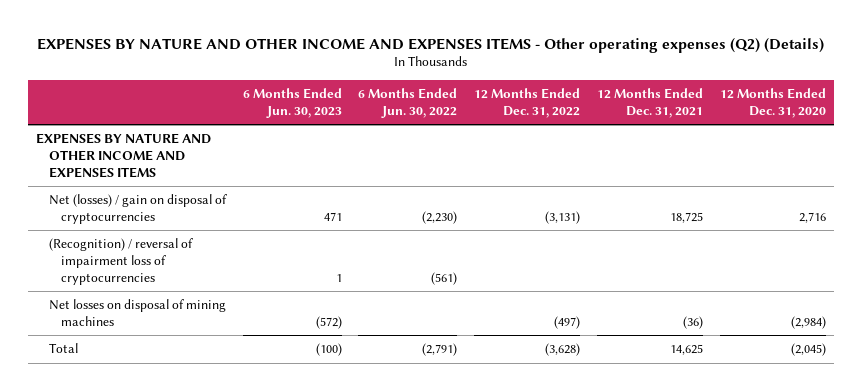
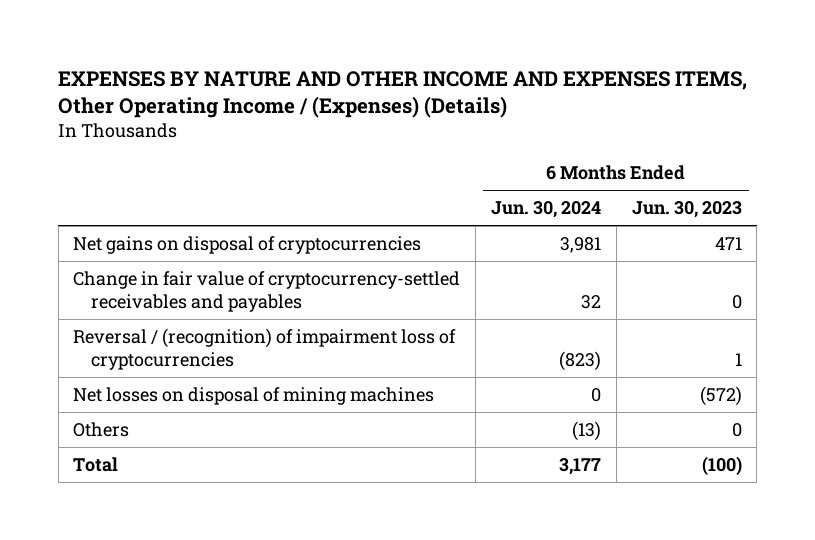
[37,37,825,53] EXPENSES BY NATURE AND OTHER INCOME AND EXPENSES ITEMS - Other operating expenses (Q2) (Details) -> [58,70,748,119] EXPENSES BY NATURE AND OTHER INCOME AND EXPENSES ITEMS, Other Operating Income / (Expenses) (Details)
[358,87,458,118] 6 Months Ended Jun. 30, 2022 -> none
[474,87,581,118] 12 Months Ended Dec. 31, 2022 -> none
[597,87,704,118] 12 Months Ended Dec. 31, 2021 -> none
[719,87,826,118] 12 Months Ended Dec. 31, 2020 -> none
none -> [490,201,601,219] Jun. 30, 2024
[36,133,212,179] EXPENSES BY NATURE AND OTHER INCOME AND EXPENSES ITEMS -> none
[48,194,227,225] Net (losses) / gain on disposal of cryptocurrencies -> [73,236,422,255] Net gains on disposal of cryptocurrencies
none -> [73,271,461,312] Change in fair value of cryptocurrency-settled receivables and payables
[48,238,193,286] (Recognition) / reversal of impairment loss of cryptocurrencies -> [73,328,457,370] Reversal / (recognition) of impairment loss of cryptocurrencies
none -> [73,422,130,438] Others

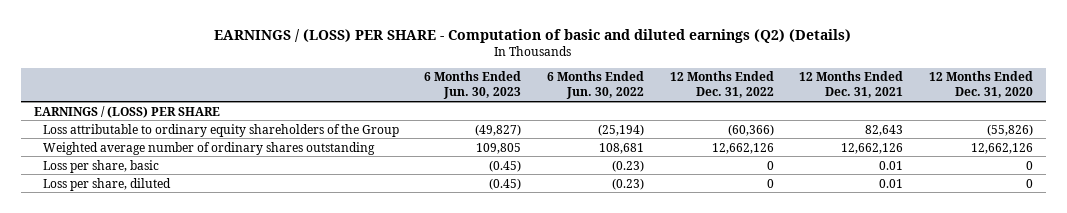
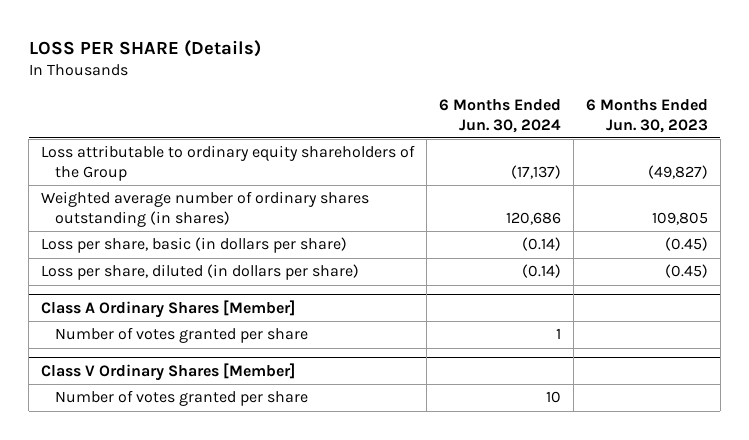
[214,28,852,43] EARNINGS / (LOSS) PER SHARE - Computation of basic and diluted earnings (Q2) (Details) -> [28,39,261,57] LOSS PER SHARE (Details)
[546,71,644,100] 6 Months Ended Jun. 30, 2022 -> none
[669,71,774,99] 12 Months Ended Dec. 31, 2022 -> none
[799,71,904,99] 12 Months Ended Dec. 31, 2021 -> none
[928,71,1033,99] 12 Months Ended Dec. 31, 2020 -> none
none -> [438,98,561,133] 6 Months Ended Jun. 30, 2024
[33,105,220,118] EARNINGS / (LOSS) PER SHARE -> none
[42,141,375,155] Weighted average number of ordinary shares outstanding -> [40,191,369,228] Weighted average number of ordinary shares outstanding (in shares)
[42,159,159,173] Loss per share, basic -> [40,237,347,254] Loss per share, basic (in dollars per share)
[42,177,171,191] Loss per share, diluted -> [40,264,359,281] Loss per share, diluted (in dollars per share)
none -> [40,300,295,319] Class A Ordinary Shares [Member]
none -> [55,327,309,344] Number of votes granted per share
none -> [40,363,295,382] Class V Ordinary Shares [Member]
none -> [55,390,309,407] Number of votes granted per share

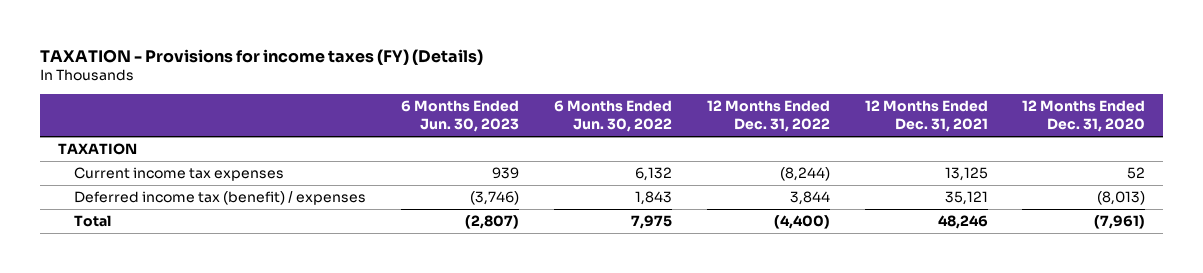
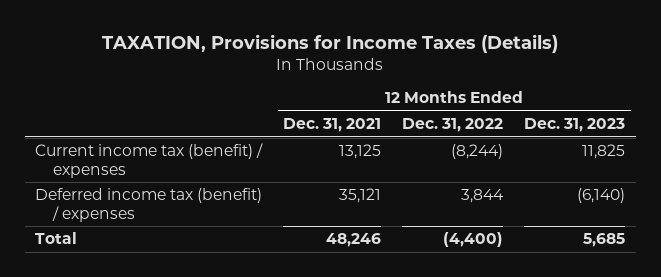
[40,48,484,65] TAXATION - Provisions for income taxes (FY) (Details) -> [102,33,559,53] TAXATION, Provisions for Income Taxes (Details)
[401,100,520,133] 6 Months Ended Jun. 30, 2023 -> none
[553,100,672,133] 6 Months Ended Jun. 30, 2022 -> none
[1022,100,1146,133] 12 Months Ended Dec. 31, 2020 -> none
none -> [524,118,626,133] Dec. 31, 2023
[57,143,137,156] TAXATION -> none
[74,167,285,182] Current income tax expenses -> [35,143,264,178] Current income tax (benefit) / expenses

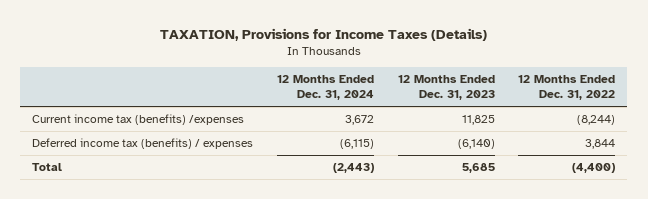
[283,118,382,133] Dec. 31, 2021 -> none
none -> [277,75,375,101] 12 Months Ended Dec. 31, 2024
[35,143,264,178] Current income tax (benefit) / expenses -> [32,114,245,126] Current income tax (benefits) /expenses
[35,188,263,222] Deferred income tax (benefit) / expenses -> [32,138,254,150] Deferred income tax (benefits) / expenses

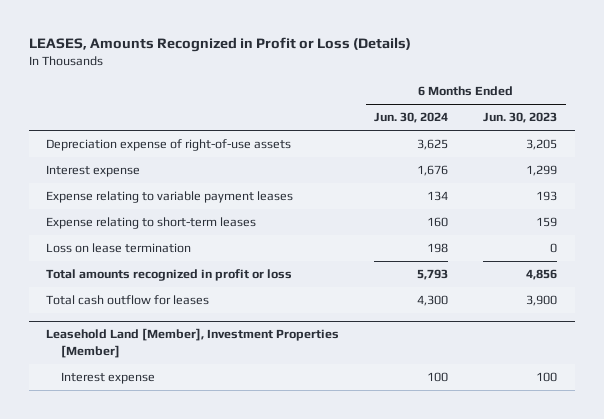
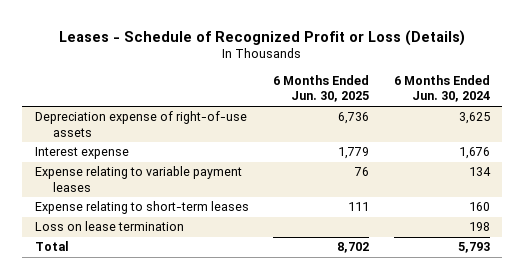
[28,37,411,53] LEASES, Amounts Recognized in Profit or Loss (Details) -> [59,29,466,46] Leases - Schedule of Recognized Profit or Loss (Details)
[483,112,558,124] Jun. 30, 2023 -> none
none -> [273,75,370,103] 6 Months Ended Jun. 30, 2025
[46,295,210,306] Total cash outflow for leases -> none
[46,328,340,358] Leasehold Land [Member], Investment Properties [Member] -> none
[60,372,155,385] Interest expense -> none
[46,269,293,282] Total amounts recognized in profit or loss -> [34,241,69,252] Total

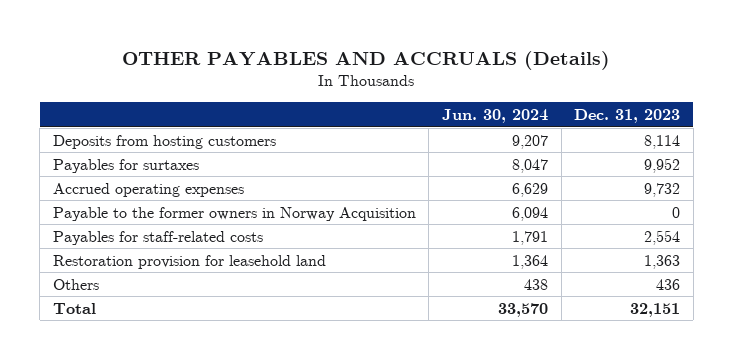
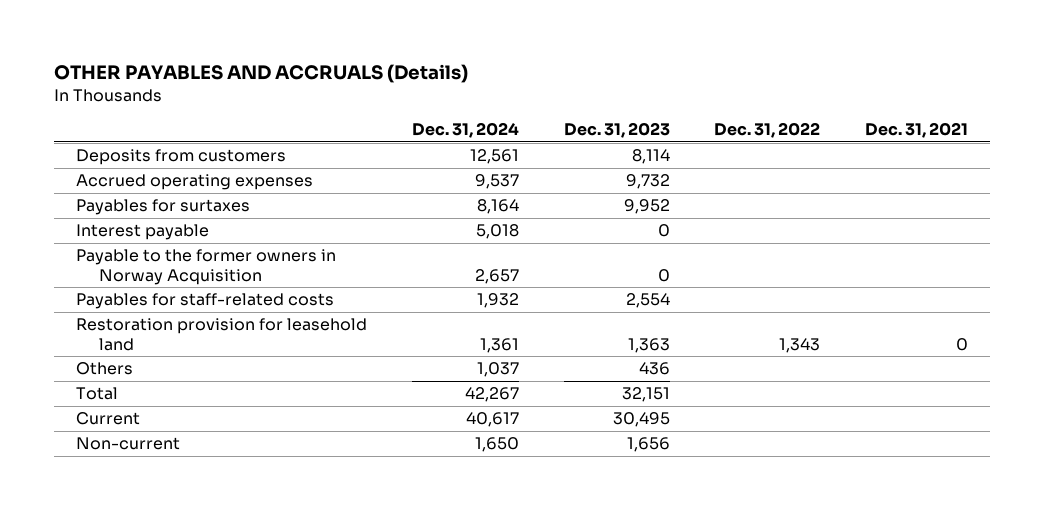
[441,109,548,124] Jun. 30, 2024 -> none
none -> [411,122,519,139] Dec. 31, 2024
none -> [714,122,821,139] Dec. 31, 2022
none -> [864,122,968,139] Dec. 31, 2021
[52,134,276,149] Deposits from hosting customers -> [76,149,287,166] Deposits from customers
[52,158,199,173] Payables for surtaxes -> [76,199,251,216] Payables for surtaxes
none -> [76,224,210,241] Interest payable
none -> [76,412,141,426] Current
none -> [76,437,181,451] Non-current

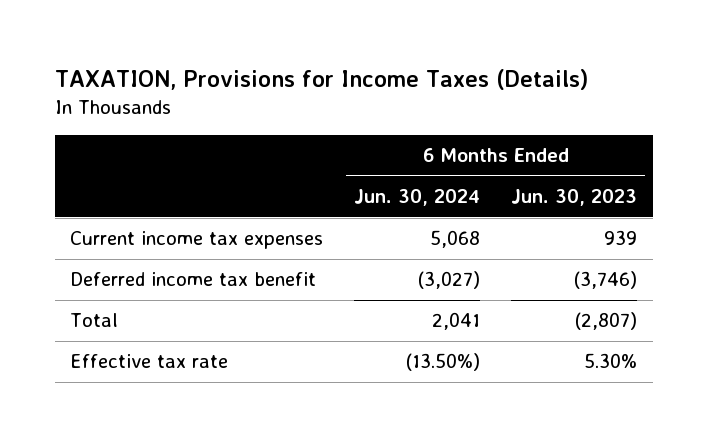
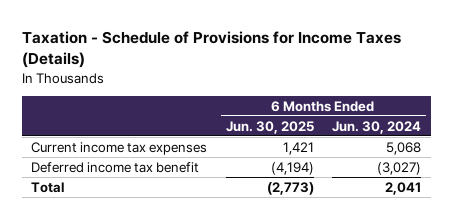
[54,68,588,90] TAXATION, Provisions for Income Taxes (Details) -> [21,30,401,69] Taxation - Schedule of Provisions for Income Taxes (Details)
[511,189,638,207] Jun. 30, 2023 -> none
none -> [225,120,314,134] Jun. 30, 2025
[70,354,229,369] Effective tax rate -> none

